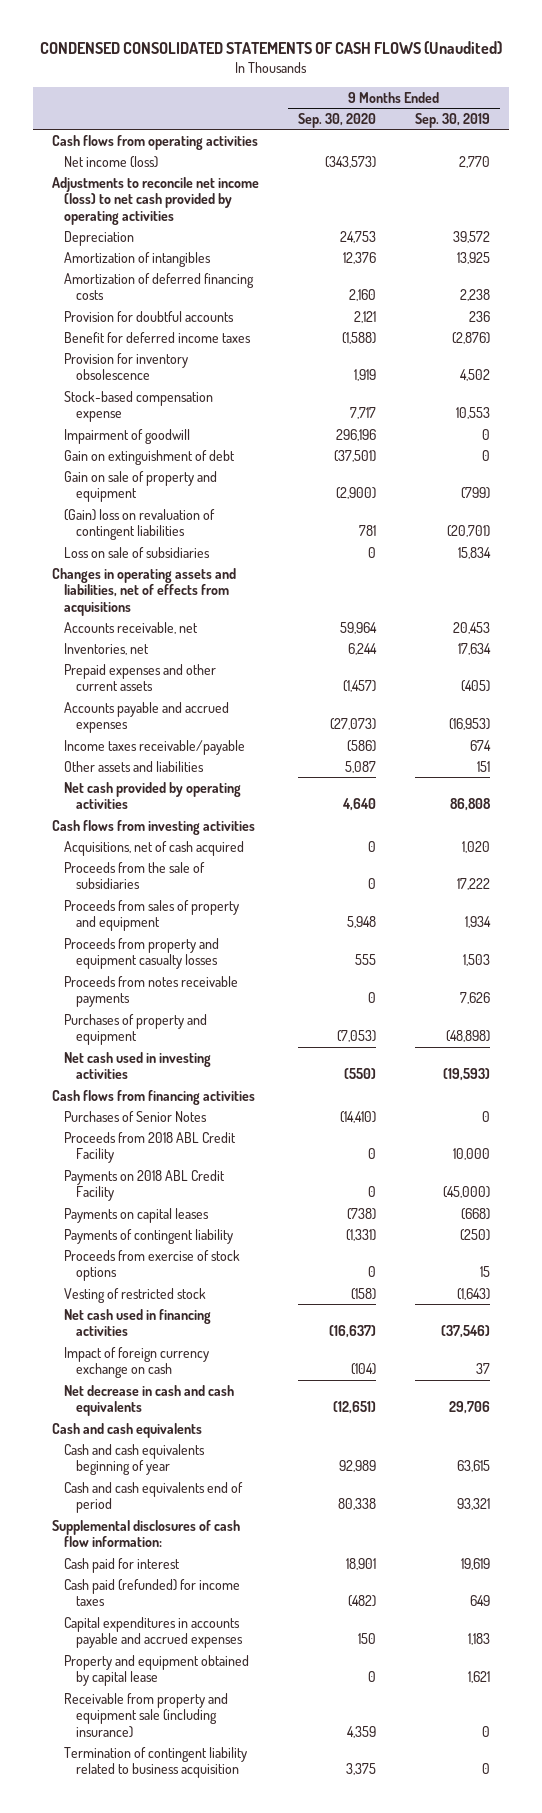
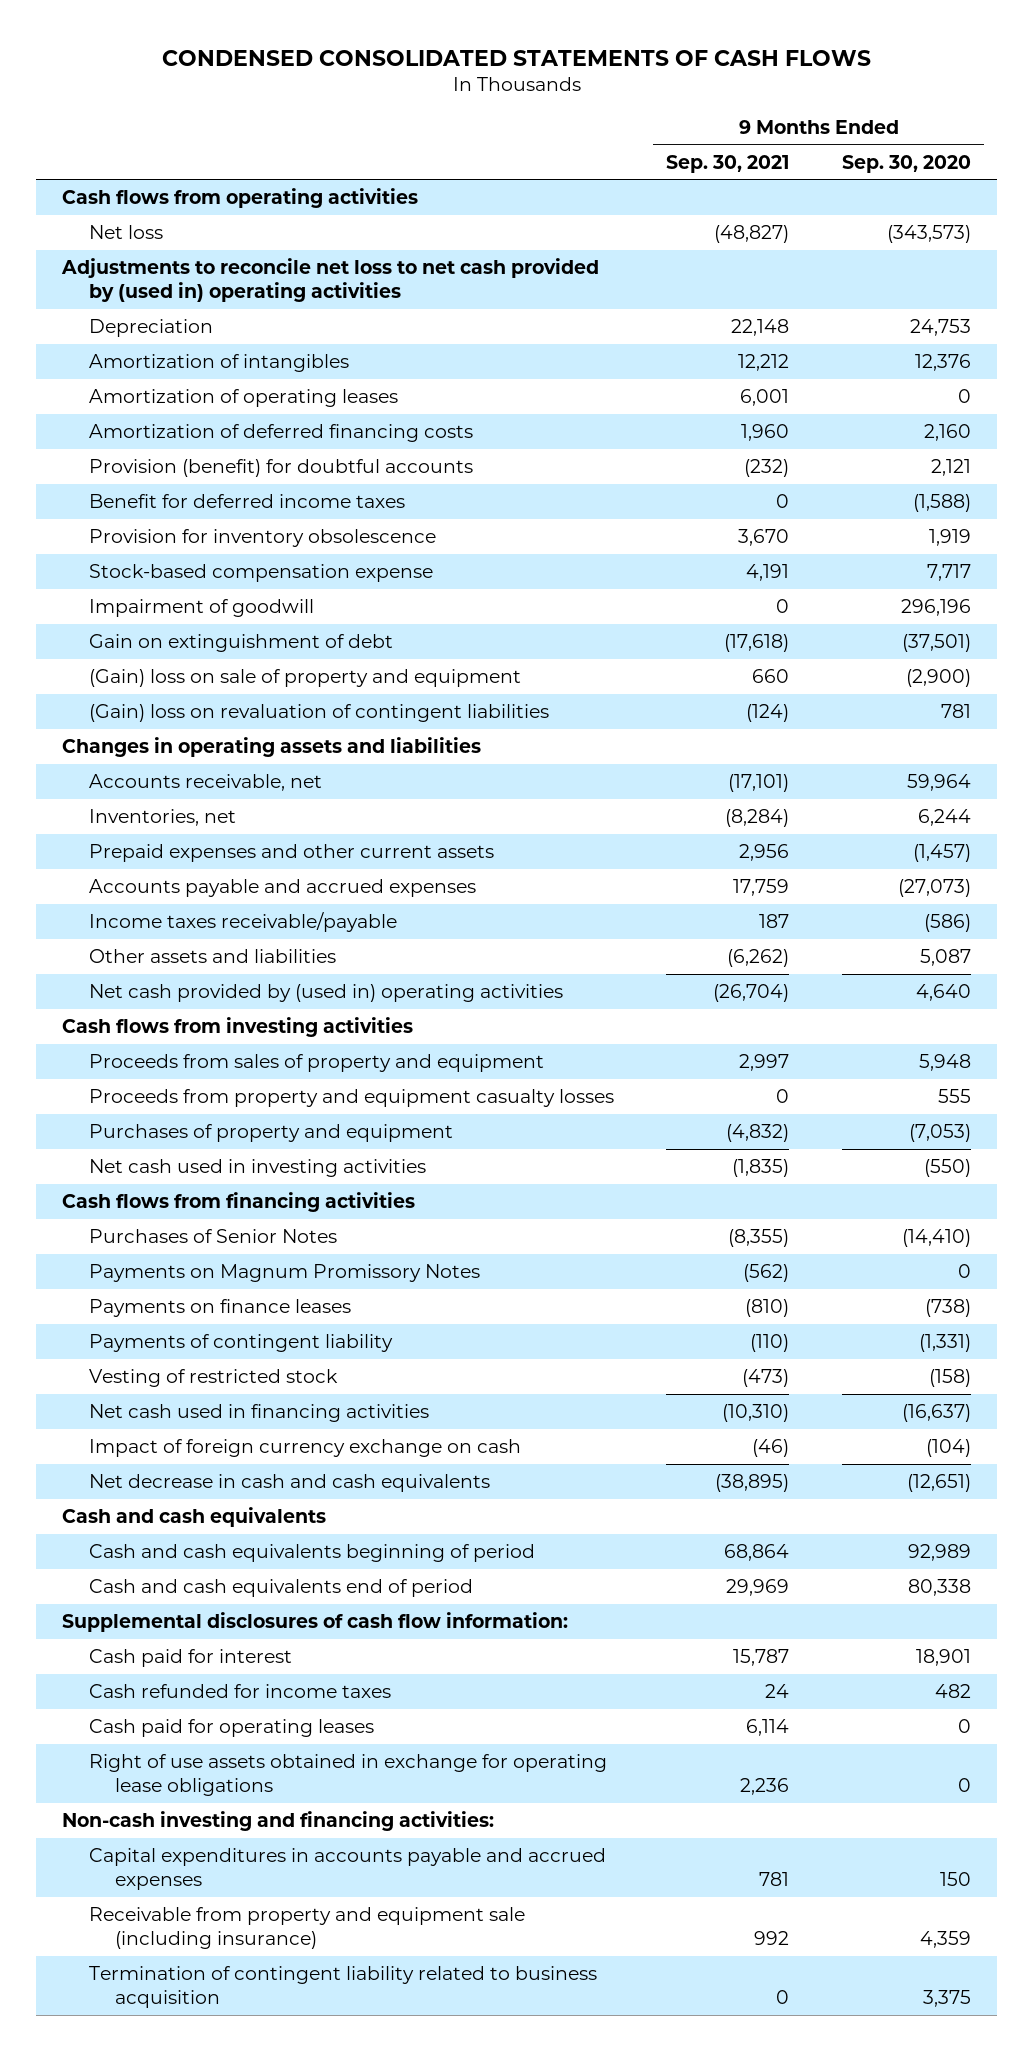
[40,41,503,55] CONDENSED CONSOLIDATED STATEMENTS OF CASH FLOWS (Unaudited) -> [161,49,871,66] CONDENSED CONSOLIDATED STATEMENTS OF CASH FLOWS
[414,112,490,128] Sep. 30, 2019 -> none
none -> [666,154,790,173] Sep. 30, 2021
[64,155,159,168] Net income (loss) -> [88,224,163,239] Net loss
[52,176,260,225] Adjustments to reconcile net income (loss) to net cash provided by operating activities -> [61,257,600,303] Adjustments to reconcile net loss to net cash provided by (used in) operating activities
none -> [88,388,398,407] Amortization of operating leases
[64,310,235,322] Provision for doubtful accounts -> [88,458,473,477] Provision (benefit) for doubtful accounts
[64,470,218,503] Gain on sale of property and equipment -> [88,668,521,687] (Gain) loss on sale of property and equipment
[64,546,211,558] Loss on sale of subsidiaries -> none
[52,567,237,616] Changes in operating assets and liabilities, net of effects from acquisitions -> [62,736,482,757] Changes in operating assets and liabilities
[64,781,242,810] Net cash provided by operating activities -> [88,983,563,1002] Net cash provided by (used in) operating activities
[64,840,245,856] Acquisitions, net of cash acquired -> none
[64,861,206,890] Proceeds from the sale of subsidiaries -> none
[64,975,239,1008] Proceeds from notes receivable payments -> none
[64,1131,237,1164] Proceeds from 2018 ABL Credit Facility -> none
[64,1169,226,1202] Payments on 2018 ABL Credit Facility -> none
none -> [88,1263,480,1282] Payments on Magnum Promissory Notes
[64,1207,210,1223] Payments on capital leases -> [88,1298,351,1317] Payments on finance leases
[64,1249,241,1282] Proceeds from exercise of stock options -> none
[64,1443,206,1476] Cash and cash equivalents beginning of year -> [88,1543,535,1562] Cash and cash equivalents beginning of period
[64,1578,241,1607] Cash paid (refunded) for income taxes -> [88,1683,391,1698] Cash refunded for income taxes
[348,1595,377,1608] (482) -> [935,1683,972,1698] 482
none -> [88,1718,374,1737] Cash paid for operating leases
none -> [88,1753,607,1797] Right of use assets obtained in exchange for operating lease obligations
none -> [62,1810,495,1831] Non-cash investing and financing activities:
[64,1654,250,1687] Property and equipment obtained by capital lease -> none

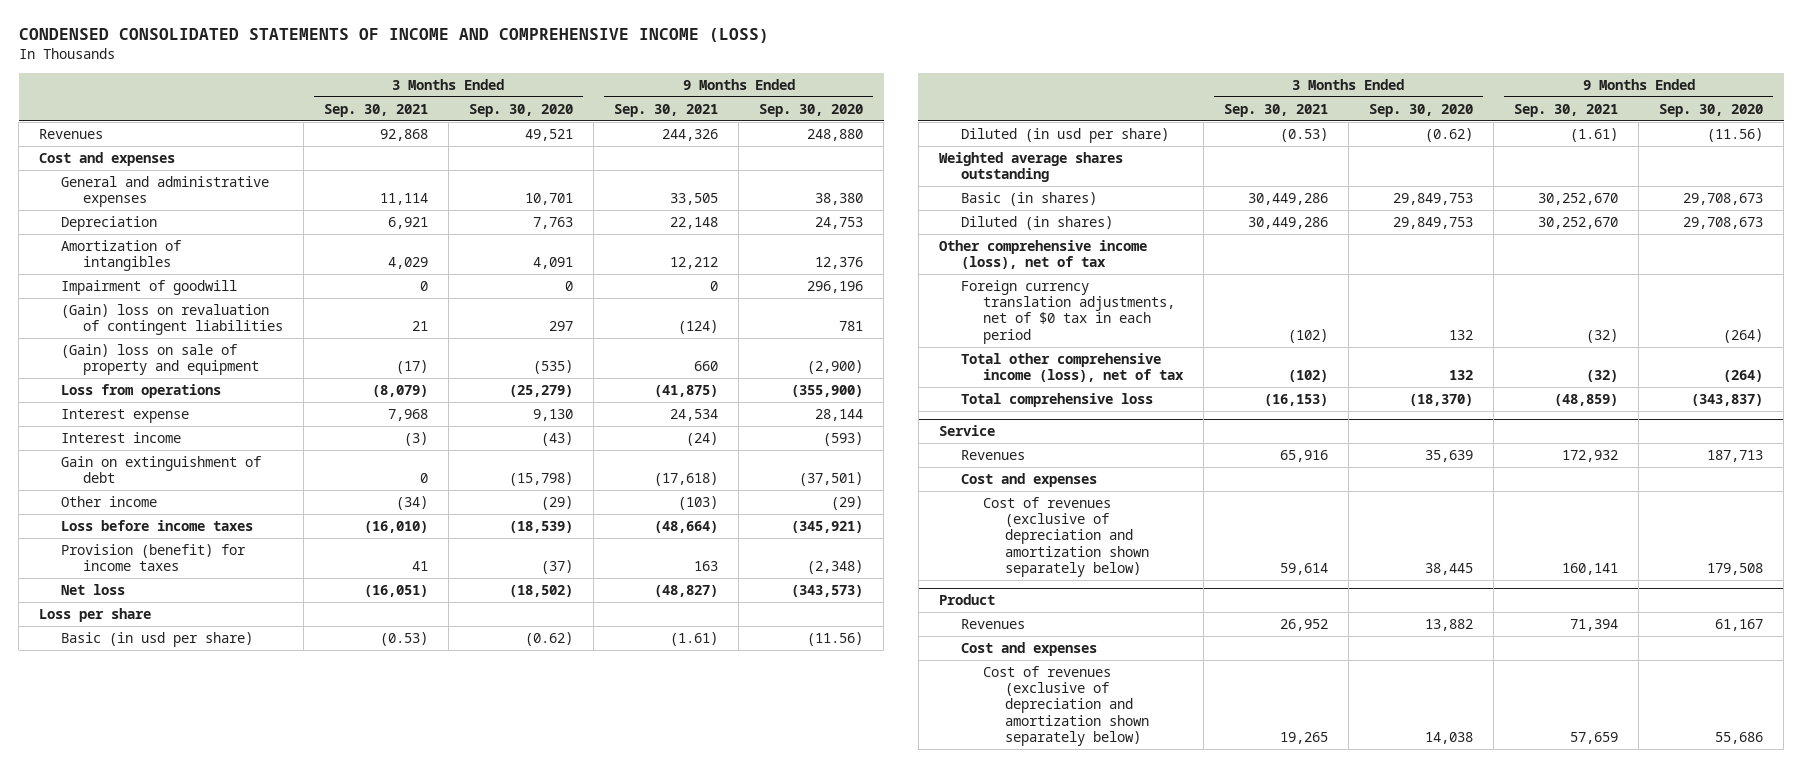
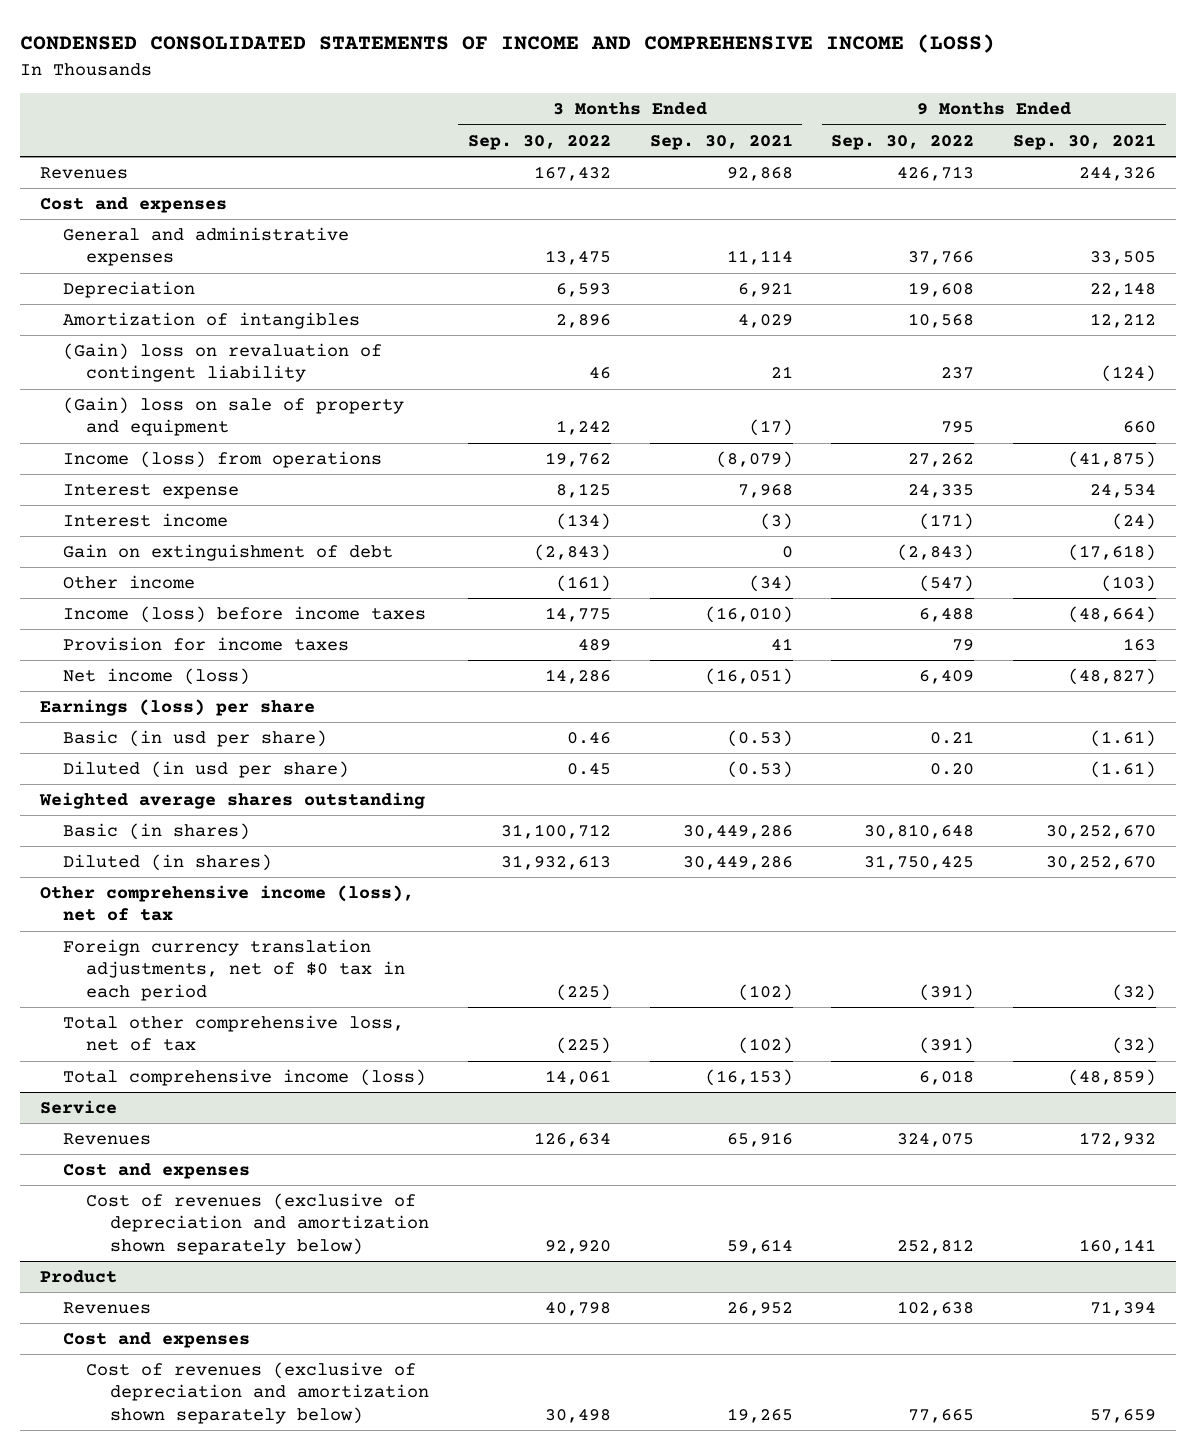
[468,103,573,117] Sep. 30, 2020 -> none
[759,103,864,117] Sep. 30, 2020 -> none
none -> [467,134,611,150] Sep. 30, 2022
none -> [831,134,975,150] Sep. 30, 2022
[60,279,237,295] Impairment of goodwill -> none
[60,303,283,336] (Gain) loss on revaluation of contingent liabilities -> [63,343,383,383] (Gain) loss on revaluation of contingent liability
[60,383,221,398] Loss from operations -> [63,451,383,469] Income (loss) from operations
[60,519,253,531] Loss before income taxes -> [63,606,427,624] Income (loss) before income taxes
[60,543,246,572] Provision (benefit) for income taxes -> [63,637,350,652] Provision for income taxes
[60,583,125,595] Net loss -> [63,668,251,686] Net income (loss)
[39,607,152,622] Loss per share -> [39,699,315,717] Earnings (loss) per share
[960,352,1184,383] Total other comprehensive income (loss), net of tax -> [63,1015,405,1052] Total other comprehensive loss, net of tax
[960,392,1153,407] Total comprehensive loss -> [63,1069,427,1087] Total comprehensive income (loss)

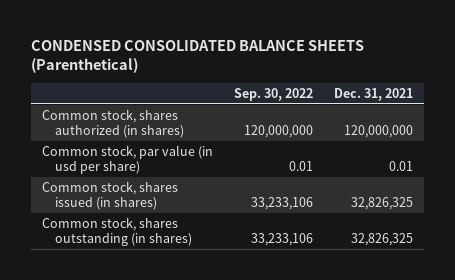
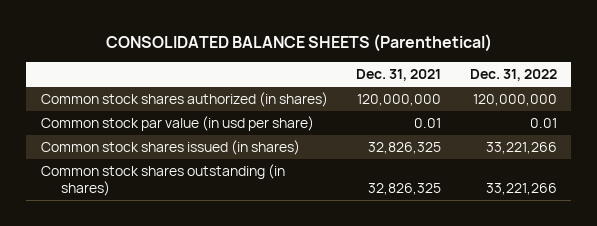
[31,39,365,74] CONDENSED CONSOLIDATED BALANCE SHEETS (Parenthetical) -> [105,34,492,53] CONSOLIDATED BALANCE SHEETS (Parenthetical)
[234,87,314,101] Sep. 30, 2022 -> none
none -> [469,69,557,82] Dec. 31, 2022
[41,109,184,138] Common stock, shares authorized (in shares) -> [40,92,328,108] Common stock shares authorized (in shares)
[41,145,213,174] Common stock, par value (in usd per share) -> [40,116,314,132] Common stock par value (in usd per share)
[41,181,178,210] Common stock, shares issued (in shares) -> [40,140,300,156] Common stock shares issued (in shares)
[41,217,192,246] Common stock, shares outstanding (in shares) -> [40,164,285,196] Common stock shares outstanding (in shares)

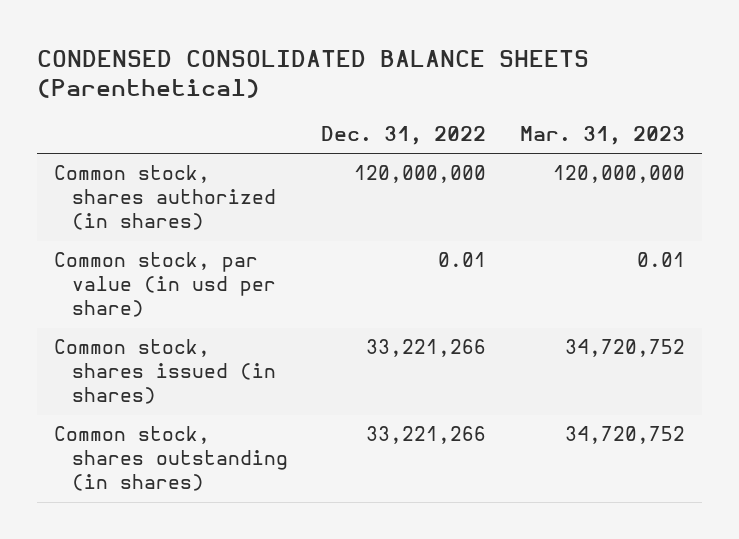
[105,34,492,53] CONSOLIDATED BALANCE SHEETS (Parenthetical) -> [37,49,590,98] CONDENSED CONSOLIDATED BALANCE SHEETS (Parenthetical)
[356,69,442,82] Dec. 31, 2021 -> none
none -> [520,126,686,146] Mar. 31, 2023
[40,92,328,108] Common stock shares authorized (in shares) -> [54,165,276,231] Common stock, shares authorized (in shares)
[40,116,314,132] Common stock par value (in usd per share) -> [54,252,276,318] Common stock, par value (in usd per share)
[40,140,300,156] Common stock shares issued (in shares) -> [54,339,276,405] Common stock, shares issued (in shares)
[40,164,285,196] Common stock shares outstanding (in shares) -> [54,426,288,492] Common stock, shares outstanding (in shares)

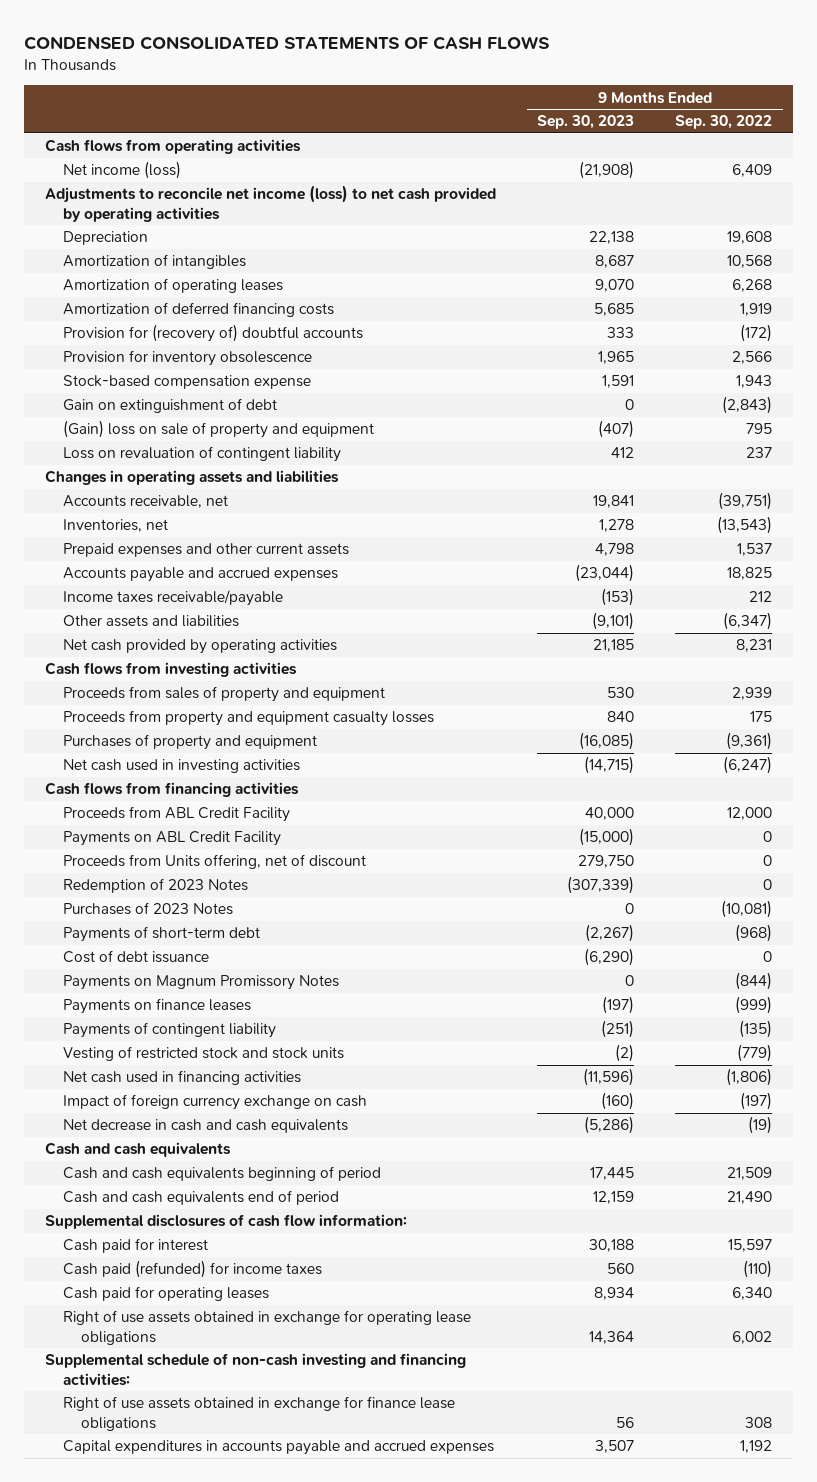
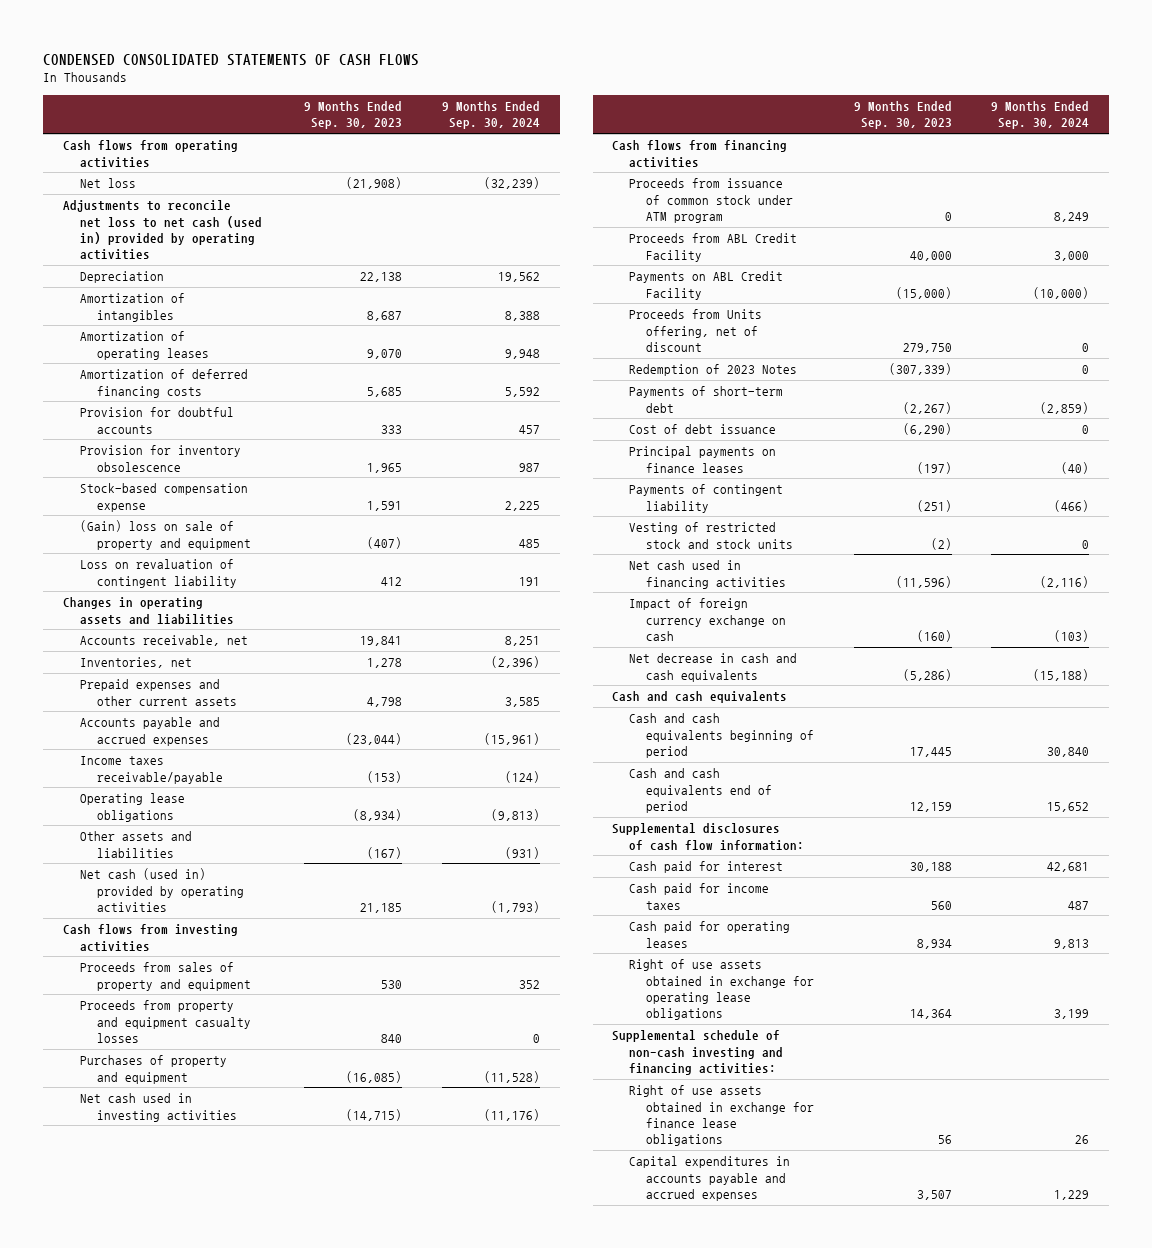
[675,115,773,130] Sep. 30, 2022 -> none
none -> [441,100,540,130] 9 Months Ended Sep. 30, 2024
[63,161,182,180] Net income (loss) -> [79,178,136,189] Net loss
[45,185,497,222] Adjustments to reconcile net income (loss) to net cash provided by operating activities -> [62,200,262,261] Adjustments to reconcile net loss to net cash (used in) provided by operating activities
[63,324,364,343] Provision for (recovery of) doubtful accounts -> [79,407,234,434] Provision for doubtful accounts
[63,398,278,414] Gain on extinguishment of debt -> none
none -> [79,793,185,822] Operating lease obligations
[592,612,635,631] (9,101) -> [367,846,403,859] (167)
[63,639,338,655] Net cash provided by operating activities -> [79,868,244,913] Net cash (used in) provided by operating activities
none -> [629,178,794,224] Proceeds from issuance of common stock under ATM program
[63,902,234,916] Purchases of 2023 Notes -> none
[63,975,340,991] Payments on Magnum Promissory Notes -> none
[63,998,252,1015] Payments on finance leases -> [629,446,777,473] Principal payments on finance leases
[63,1260,323,1279] Cash paid (refunded) for income taxes -> [629,883,770,910] Cash paid for income taxes

